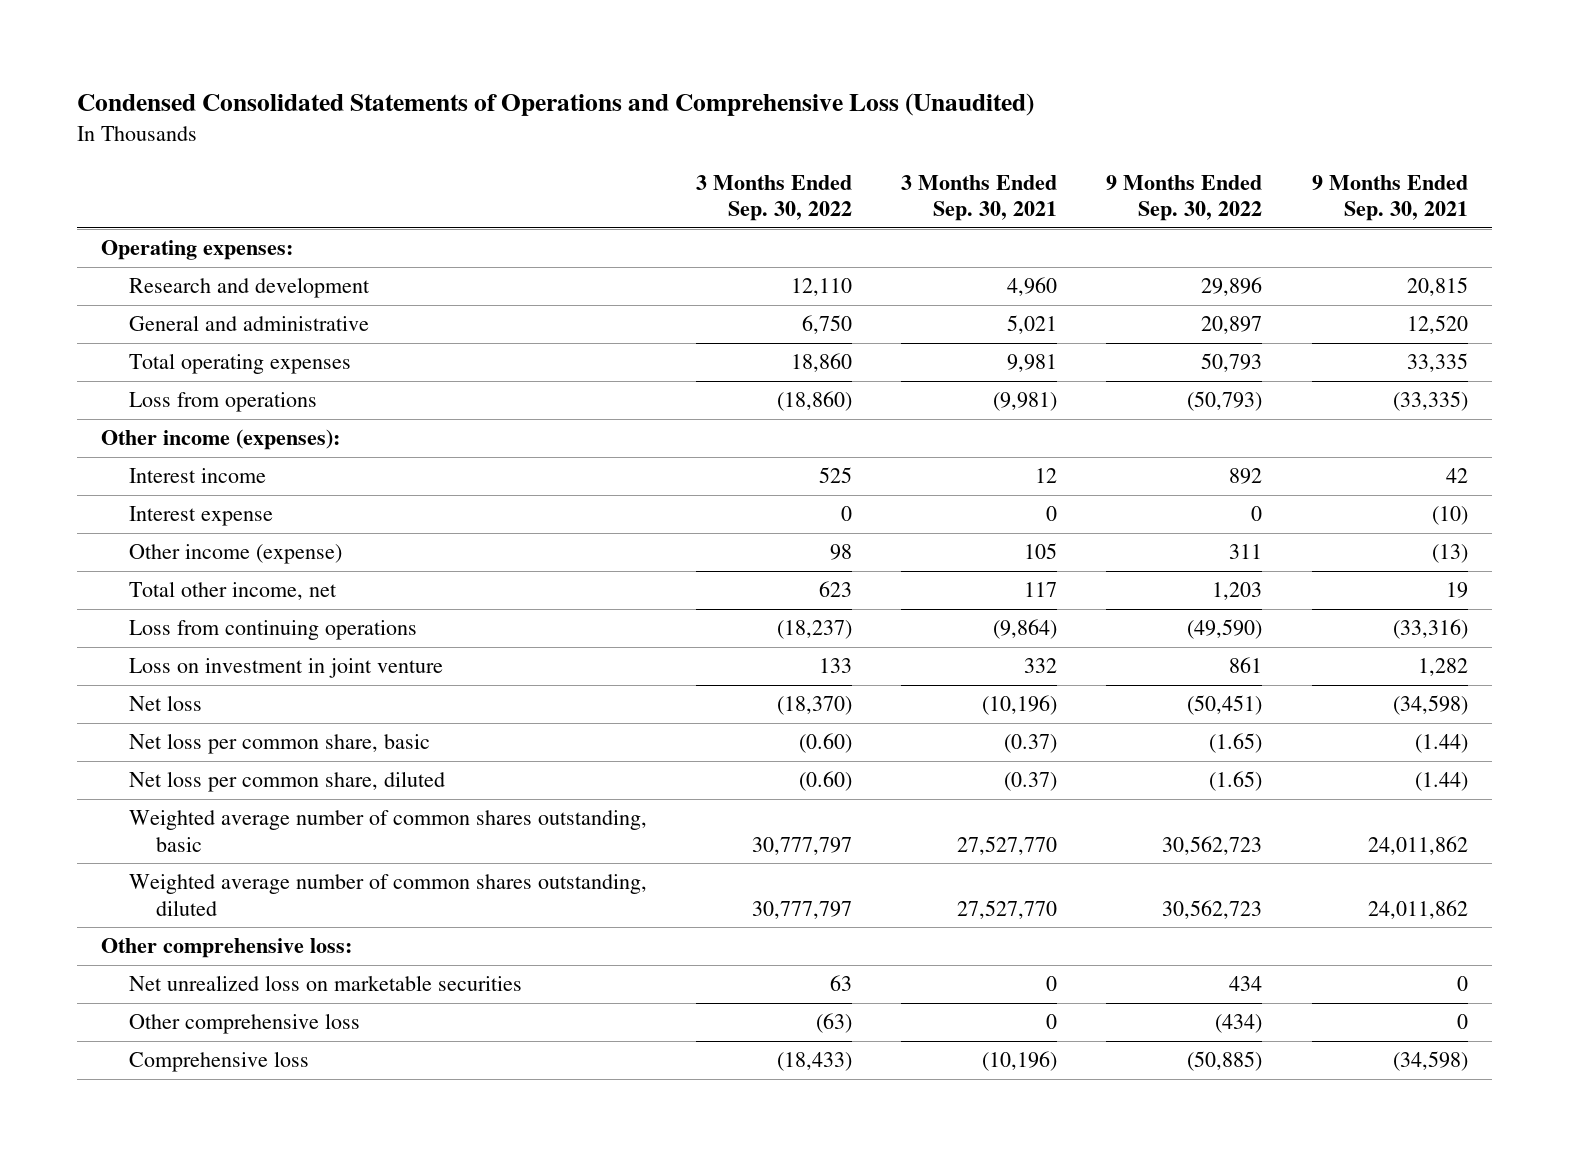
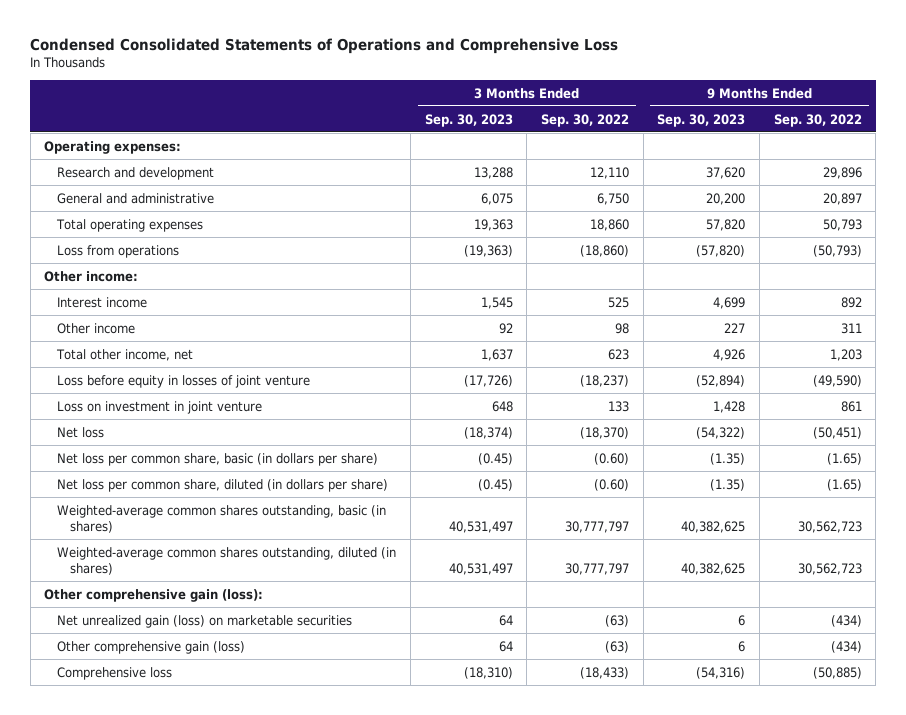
[76,93,1034,117] Condensed Consolidated Statements of Operations and Comprehensive Loss (Unaudited) -> [30,38,619,55] Condensed Consolidated Statements of Operations and Comprehensive Loss
[901,174,1058,221] 3 Months Ended Sep. 30, 2021 -> none
[1311,174,1468,221] 9 Months Ended Sep. 30, 2021 -> none
none -> [424,113,513,127] Sep. 30, 2023
none -> [657,113,746,127] Sep. 30, 2023
[101,429,341,451] Other income (expenses): -> [44,270,139,282] Other income:
[128,506,273,527] Interest expense -> none
[128,544,342,565] Other income (expense) -> [57,322,136,334] Other income
[128,620,417,641] Loss from continuing operations -> [57,374,311,388] Loss before equity in losses of joint venture
[128,733,430,755] Net loss per common share, basic -> [57,452,379,466] Net loss per common share, basic (in dollars per share)
[128,771,445,793] Net loss per common share, diluted -> [57,478,389,492] Net loss per common share, diluted (in dollars per share)
[128,810,647,852] Weighted average number of common shares outstanding, basic -> [57,504,387,534] Weighted-average common shares outstanding, basic (in shares)
[128,874,647,916] Weighted average number of common shares outstanding, diluted -> [57,546,397,576] Weighted-average common shares outstanding, diluted (in shares)
[101,938,353,959] Other comprehensive loss: -> [44,588,264,602] Other comprehensive gain (loss):
[128,975,522,992] Net unrealized loss on marketable securities -> [57,614,353,628] Net unrealized gain (loss) on marketable securities
[829,975,852,992] 63 -> [605,614,630,627] (63)
[1229,976,1263,992] 434 -> [830,614,862,627] (434)
[128,1013,360,1035] Other comprehensive loss -> [57,640,246,654] Other comprehensive gain (loss)

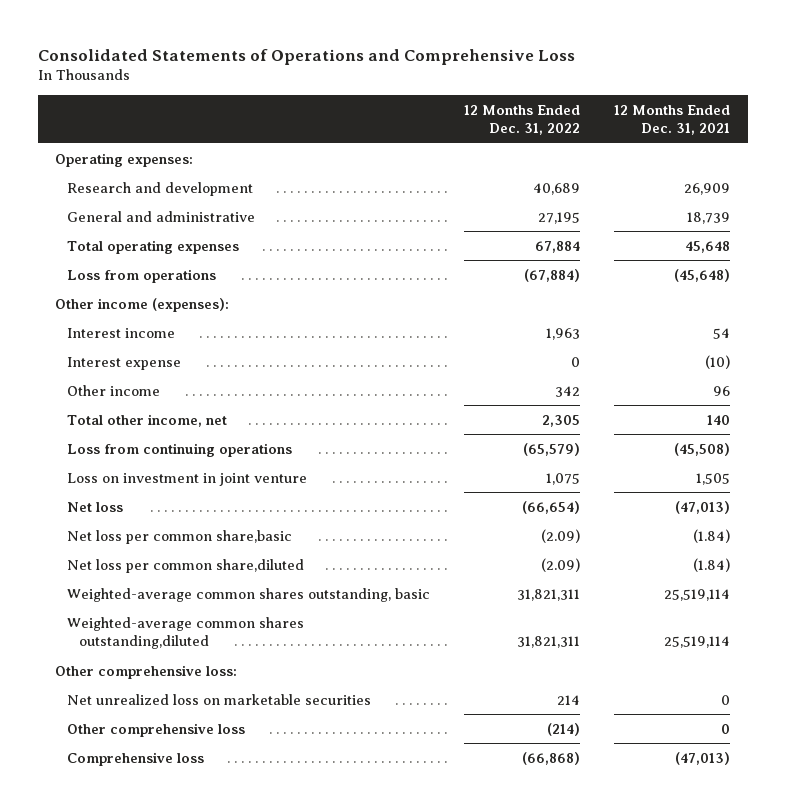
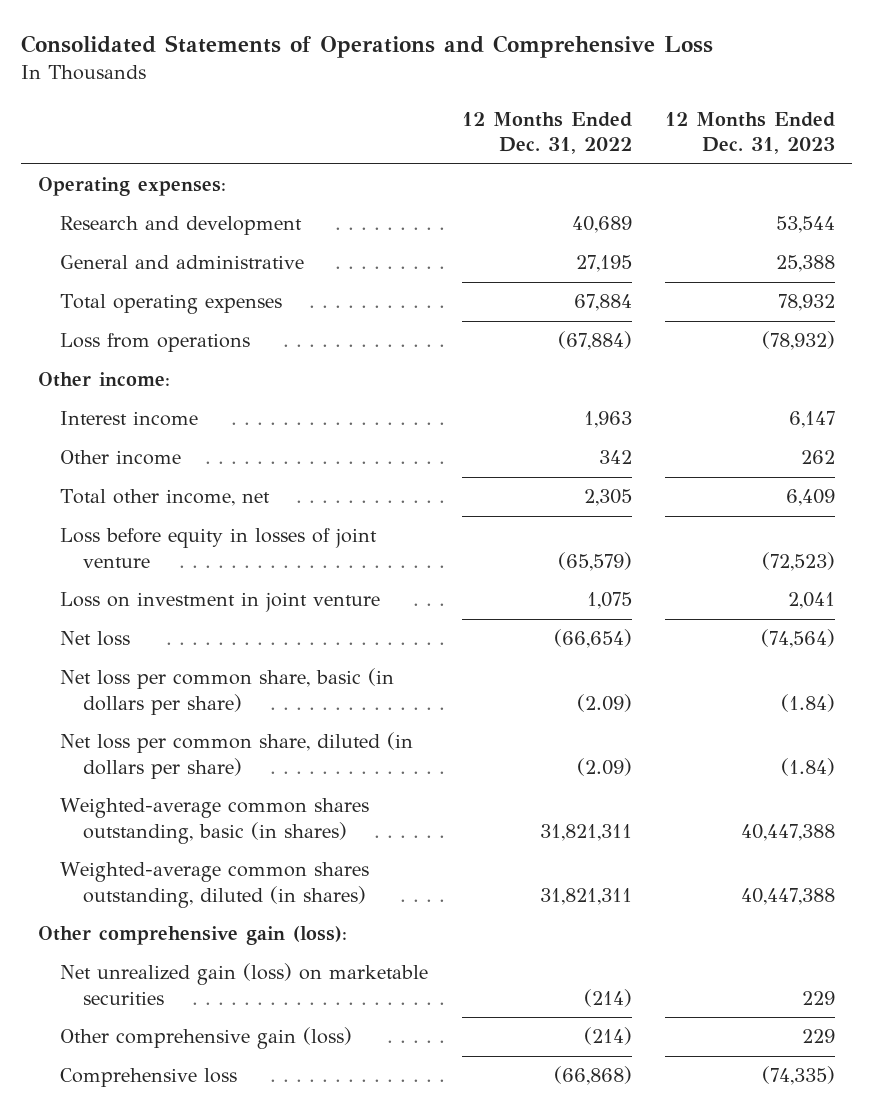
[614,104,731,135] 12 Months Ended Dec. 31, 2021 -> none
none -> [665,111,836,155] 12 Months Ended Dec. 31, 2023
[55,297,230,312] Other income (expenses): -> [37,372,170,388] Other income:
[66,356,181,370] Interest expense -> none
[66,442,292,457] Loss from continuing operations -> [60,528,378,568] Loss before equity in losses of joint venture
[66,529,292,544] Net loss per common share,basic -> [60,668,395,715] Net loss per common share, basic (in dollars per share)
[66,558,304,573] Net loss per common share,diluted -> [60,732,414,779] Net loss per common share, diluted (in dollars per share)
[66,587,430,602] Weighted-average common shares outstanding, basic -> [60,798,370,844] Weighted-average common shares outstanding, basic (in shares)
[66,616,304,649] Weighted-average common shares outstanding,diluted -> [60,862,370,908] Weighted-average common shares outstanding, diluted (in shares)
[55,664,238,679] Other comprehensive loss: -> [37,926,347,946] Other comprehensive gain (loss):
[66,693,371,705] Net unrealized loss on marketable securities -> [60,963,429,1005] Net unrealized gain (loss) on marketable securities
[557,694,581,705] 214 -> [583,988,632,1007] (214)
[66,722,245,737] Other comprehensive loss -> [60,1027,353,1050] Other comprehensive gain (loss)

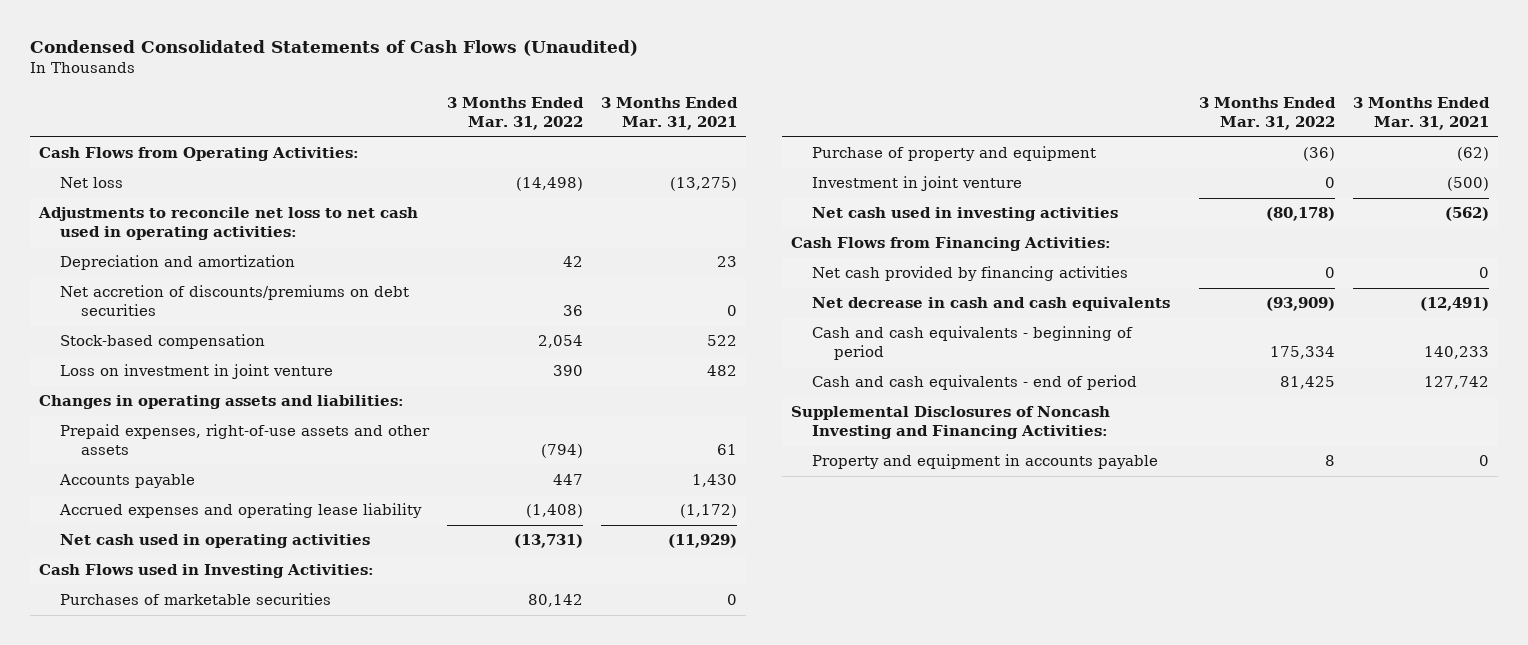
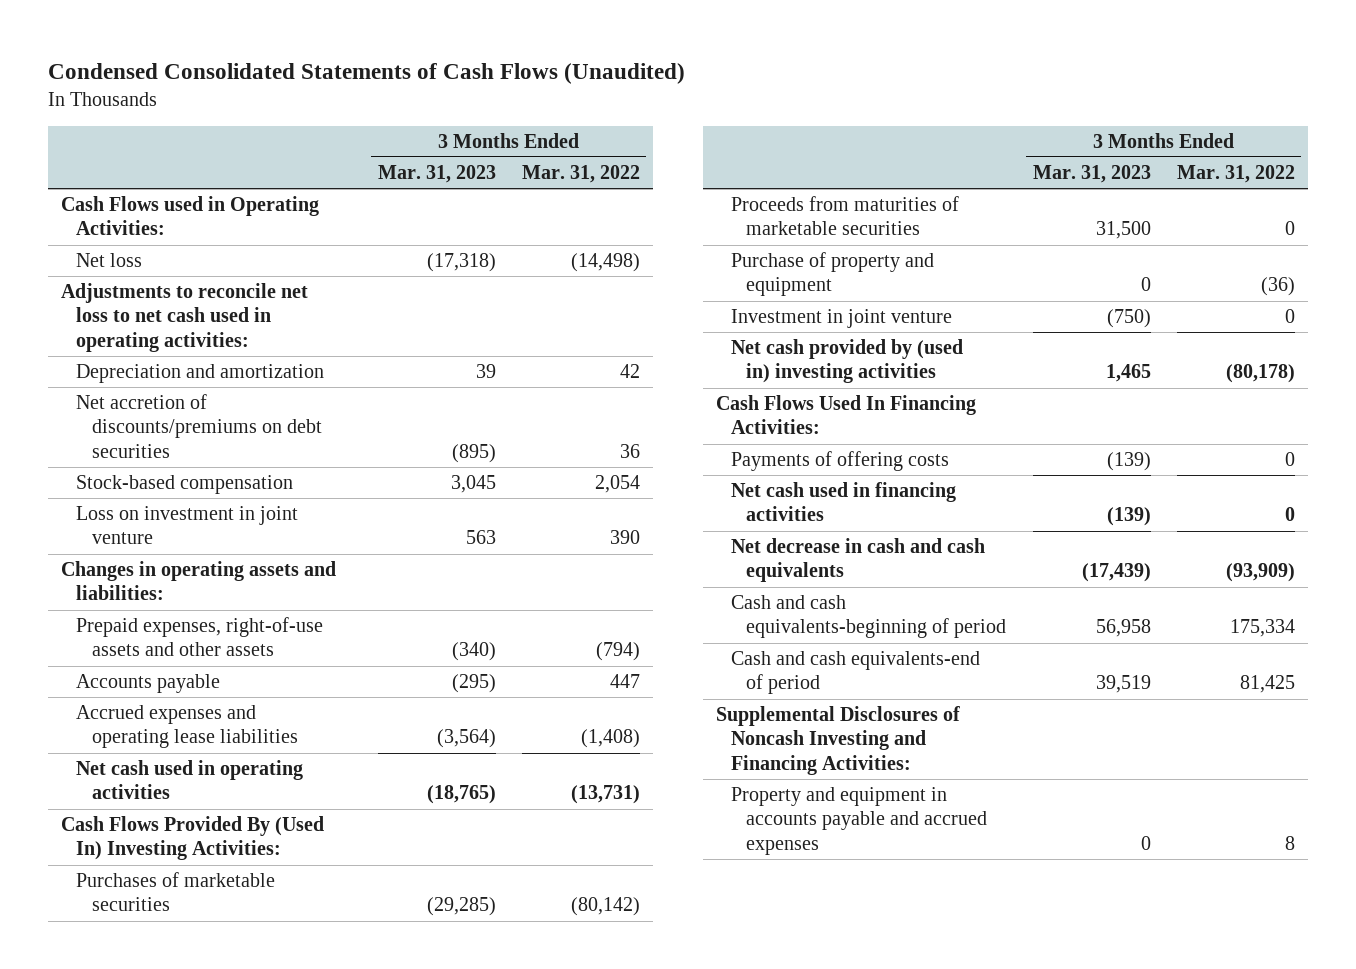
[600,96,738,130] 3 Months Ended Mar. 31, 2021 -> none
none -> [377,164,496,183] Mar. 31, 2023
[39,147,360,162] Cash Flows from Operating Activities: -> [60,196,319,236] Cash Flows used in Operating Activities:
[59,503,423,519] Accrued expenses and operating lease liability -> [76,705,298,749] Accrued expenses and operating lease liabilities
[39,564,375,579] Cash Flows used in Investing Activities: -> [60,816,324,861] Cash Flows Provided By (Used In) Investing Activities:
[528,594,584,608] 80,142 -> [570,897,640,917] (80,142)
none -> [731,196,960,236] Proceeds from maturities of marketable securities
[812,207,1119,222] Net cash used in investing activities -> [731,339,964,384] Net cash provided by (used in) investing activities
[791,237,1112,252] Cash Flows from Financing Activities: -> [715,395,976,435] Cash Flows Used In Financing Activities:
none -> [731,451,950,472] Payments of offering costs
[812,266,1129,282] Net cash provided by financing activities -> [731,482,957,522] Net cash used in financing activities
[812,326,1134,361] Cash and cash equivalents - beginning of period -> [731,595,1007,639] Cash and cash equivalents-beginning of period
[812,375,1138,391] Cash and cash equivalents - end of period -> [731,651,981,695] Cash and cash equivalents-end of period
[812,454,1159,470] Property and equipment in accounts payable -> [731,787,988,855] Property and equipment in accounts payable and accrued expenses

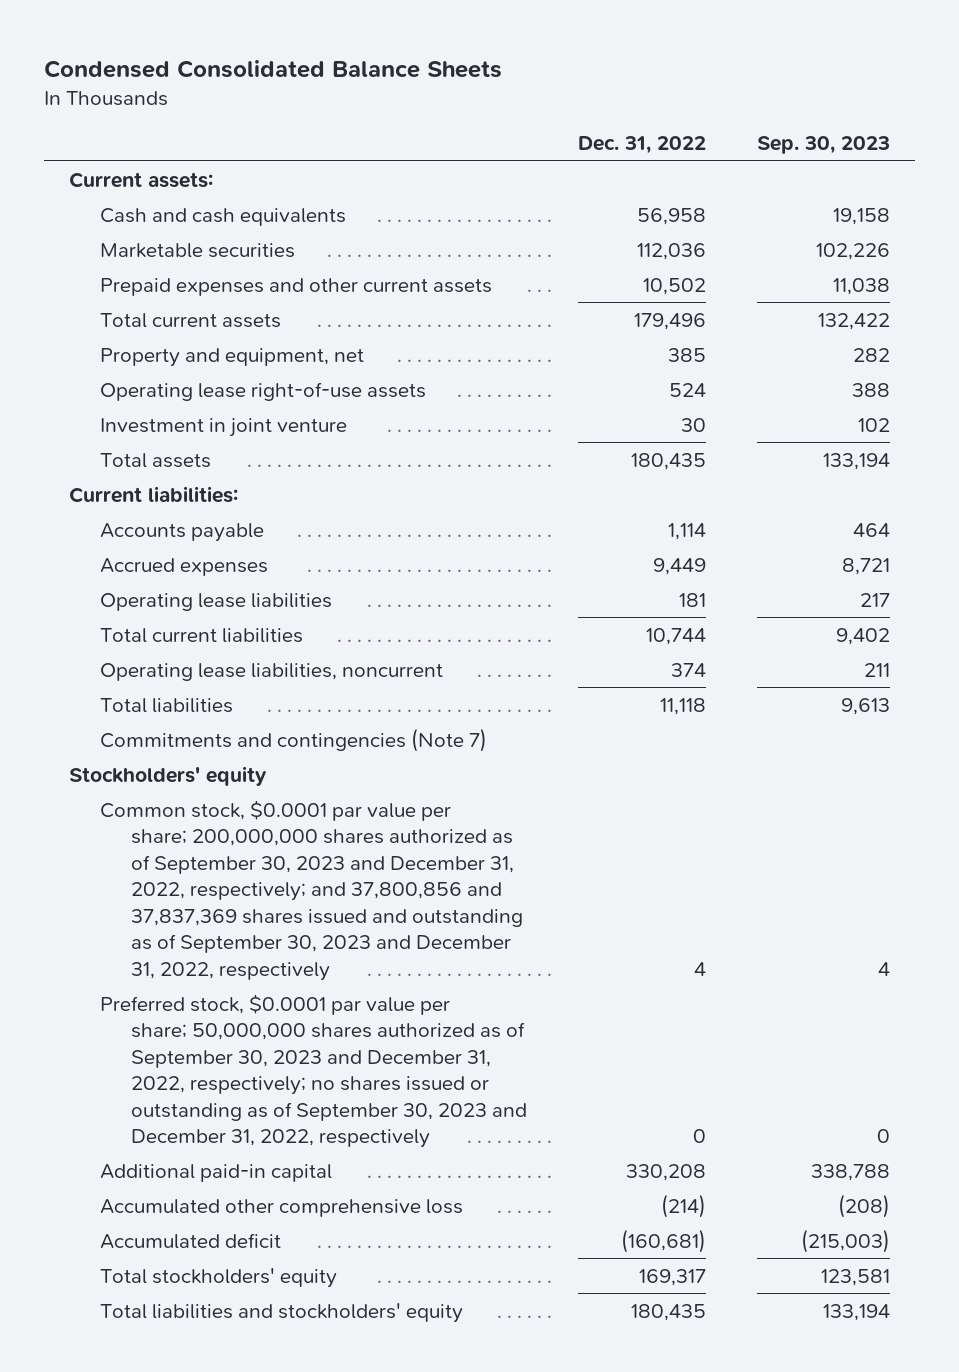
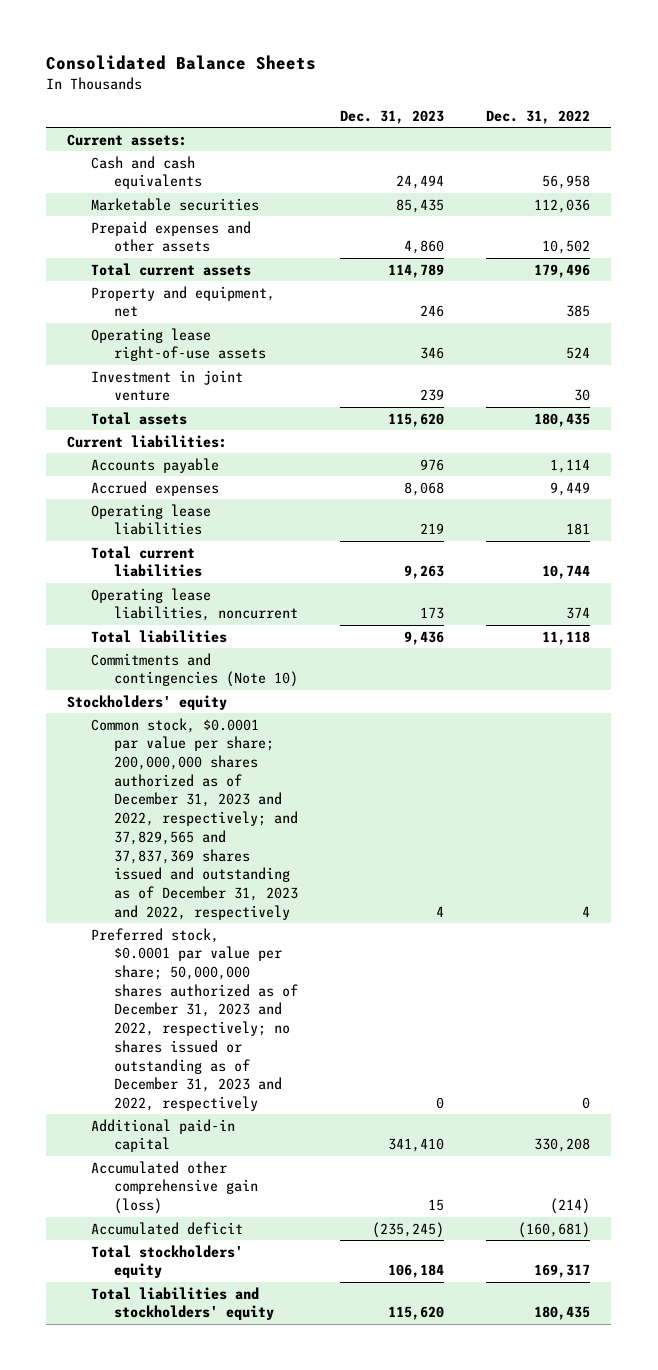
[43,59,502,78] Condensed Consolidated Balance Sheets -> [46,55,317,71] Consolidated Balance Sheets
[756,136,890,155] Sep. 30, 2023 -> none
none -> [340,109,445,124] Dec. 31, 2023
[100,277,493,296] Prepaid expenses and other current assets -> [90,220,251,253] Prepaid expenses and other assets
[100,727,488,752] Commitments and contingencies (Note 7) -> [90,652,299,688] Commitments and contingencies (Note 10)
[100,799,523,981] Common stock, $0.0001 par value per share; 200,000,000 shares authorized as of September 30, 2023 and December 31, 2022, respectively; and 37,800,856 and 37,837,369 shares issued and outstanding as of September 30, 2023 and December 31, 2022, respectively -> [90,717,299,920] Common stock, $0.0001 par value per share; 200,000,000 shares authorized as of December 31, 2023 and 2022, respectively; and 37,829,565 and 37,837,369 shares issued and outstanding as of December 31, 2023 and 2022, respectively
[100,993,527,1149] Preferred stock, $0.0001 par value per share; 50,000,000 shares authorized as of September 30, 2023 and December 31, 2022, respectively; no shares issued or outstanding as of September 30, 2023 and December 31, 2022, respectively -> [90,927,299,1111] Preferred stock, $0.0001 par value per share; 50,000,000 shares authorized as of December 31, 2023 and 2022, respectively; no shares issued or outstanding as of December 31, 2023 and 2022, respectively
[100,1198,464,1217] Accumulated other comprehensive loss -> [90,1160,259,1215] Accumulated other comprehensive gain (loss)

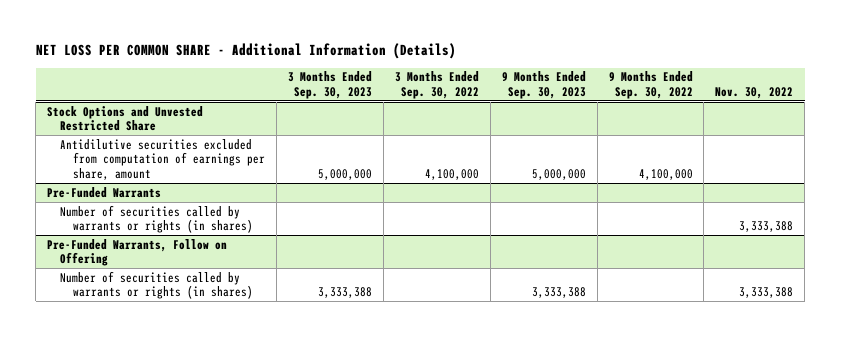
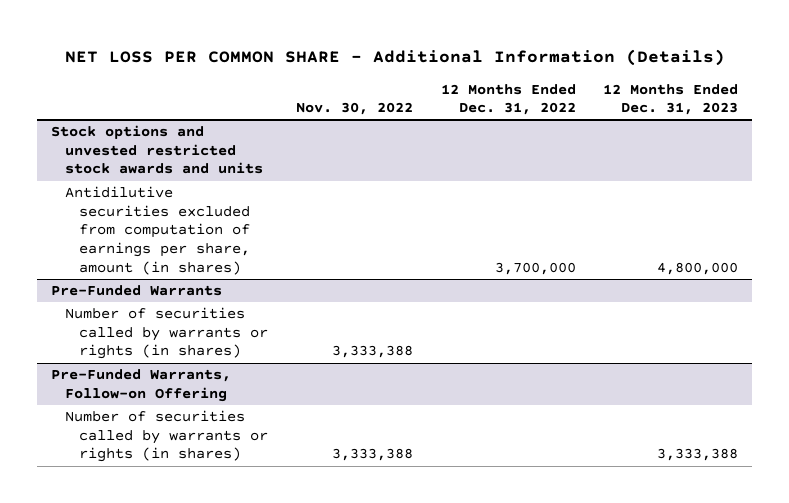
[288,71,373,99] 3 Months Ended Sep. 30, 2023 -> none
[395,71,480,99] 3 Months Ended Sep. 30, 2022 -> none
[501,71,586,99] 9 Months Ended Sep. 30, 2023 -> none
[608,71,693,99] 9 Months Ended Sep. 30, 2022 -> none
none -> [440,83,576,116] 12 Months Ended Dec. 31, 2022
none -> [603,83,739,116] 12 Months Ended Dec. 31, 2023
[47,105,204,132] Stock Options and Unvested Restricted Share -> [51,125,264,175] Stock options and unvested restricted stock awards and units
[60,138,266,180] Antidilutive securities excluded from computation of earnings per share, amount -> [65,186,251,275] Antidilutive securities excluded from computation of earnings per share, amount (in shares)
[47,238,228,267] Pre-Funded Warrants, Follow on Offering -> [51,369,232,402] Pre-Funded Warrants, Follow-on Offering

